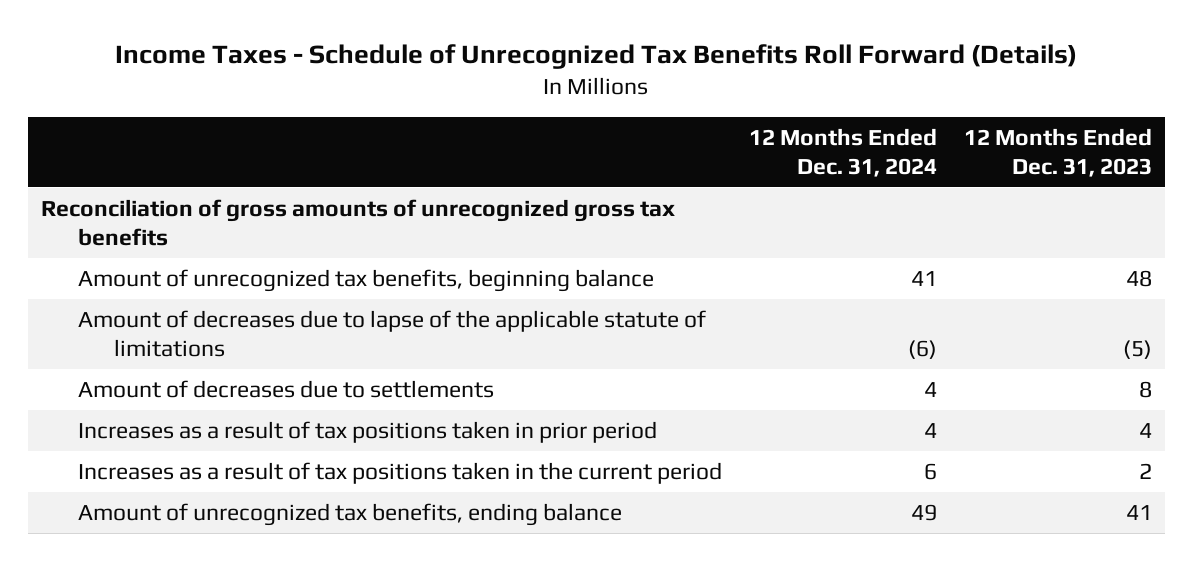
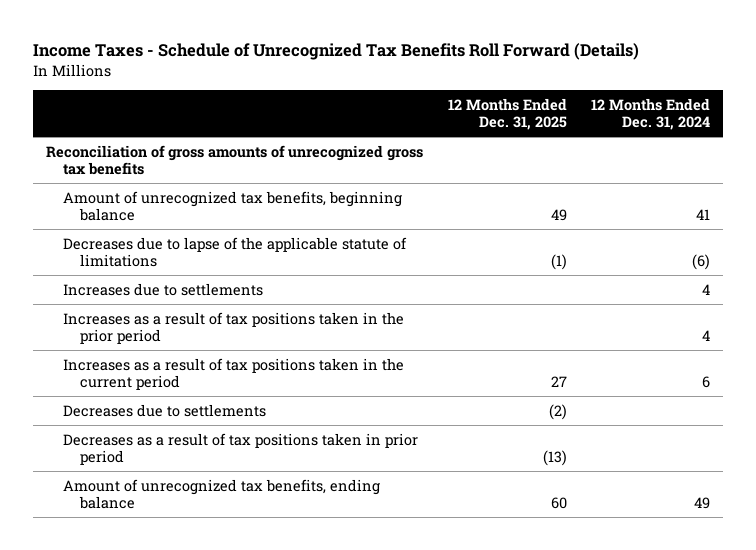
[963,128,1152,177] 12 Months Ended Dec. 31, 2023 -> none
none -> [447,97,567,131] 12 Months Ended Dec. 31, 2025
[77,379,494,398] Amount of decreases due to settlements -> none
[77,309,706,357] Amount of decreases due to lapse of the applicable statute of limitations -> [62,236,407,268] Decreases due to lapse of the applicable statute of limitations
none -> [62,282,263,296] Increases due to settlements
[77,420,657,443] Increases as a result of tax positions taken in prior period -> [62,311,404,345] Increases as a result of tax positions taken in the prior period
none -> [62,403,266,417] Decreases due to settlements
none -> [62,432,418,466] Decreases as a result of tax positions taken in prior period

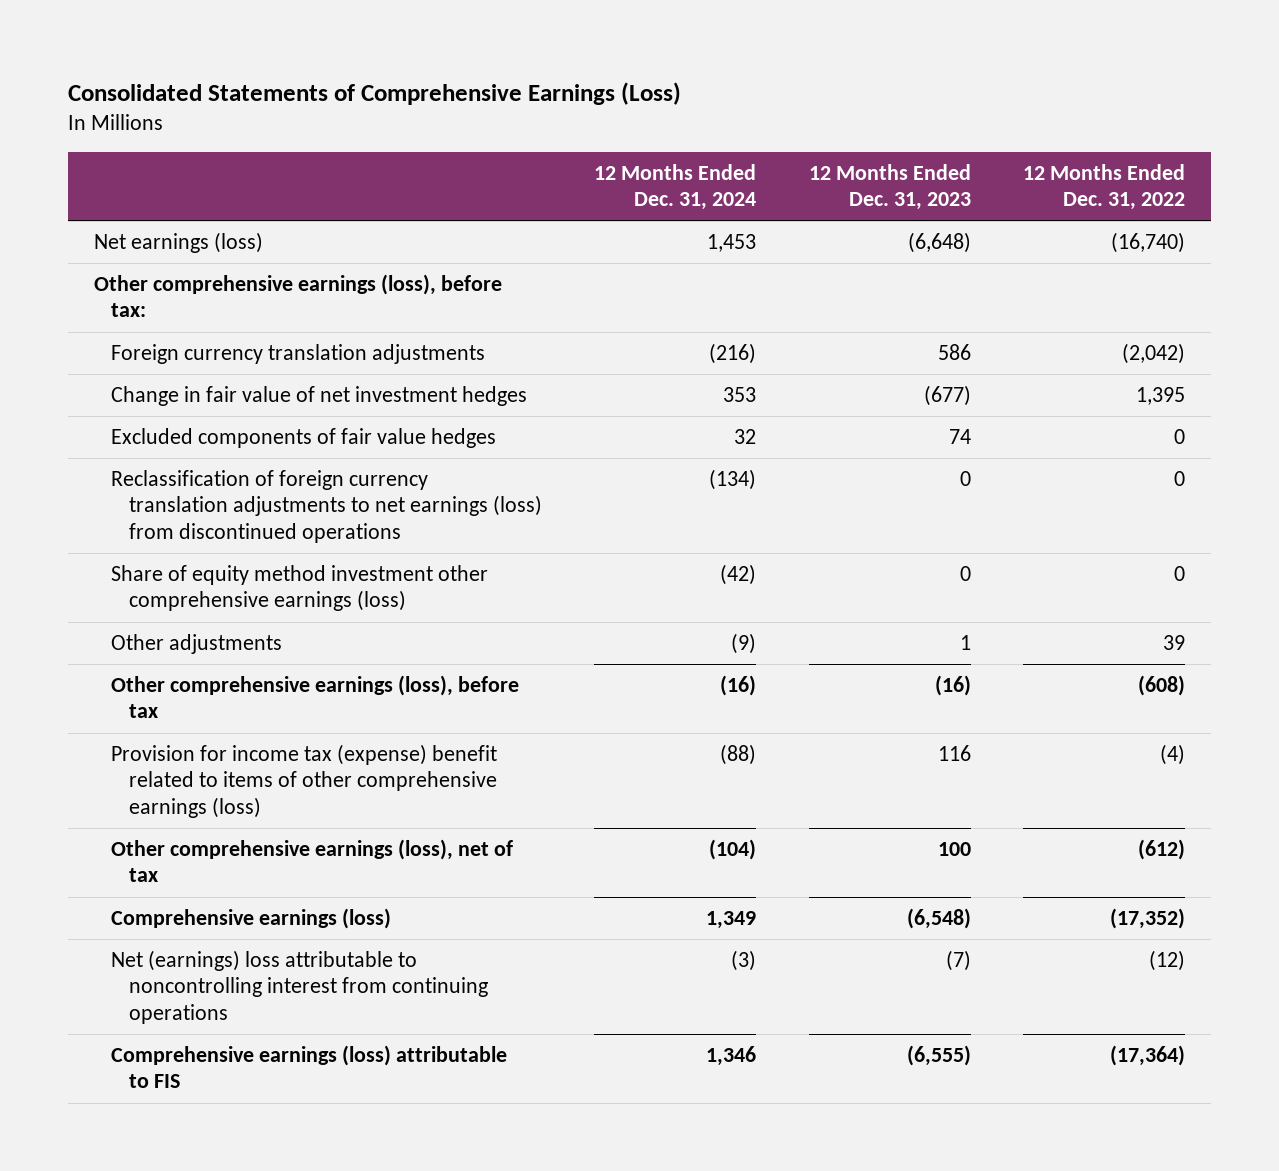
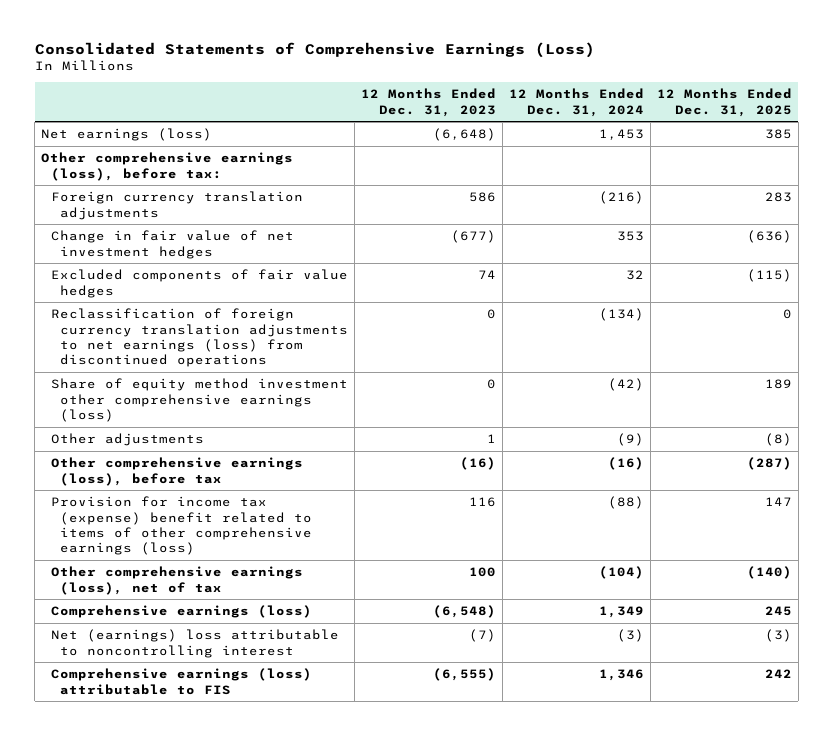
[1023,163,1186,211] 12 Months Ended Dec. 31, 2022 -> none
none -> [656,88,792,117] 12 Months Ended Dec. 31, 2025
[111,950,489,1024] Net (earnings) loss attributable to noncontrolling interest from continuing operations -> [50,629,339,658] Net (earnings) loss attributable to noncontrolling interest

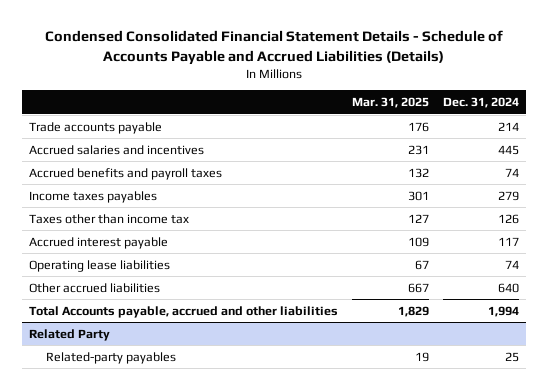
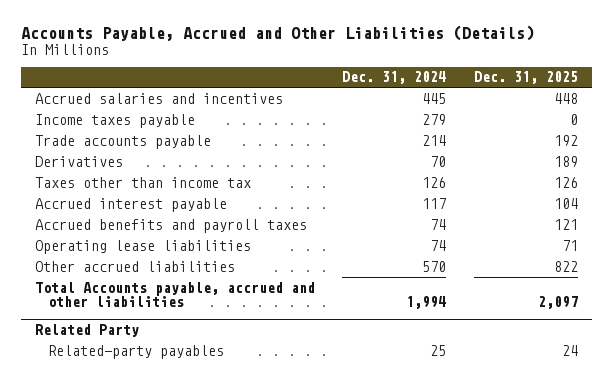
[44,30,503,65] Condensed Consolidated Financial Statement Details - Schedule of Accounts Payable and Accrued Liabilities (Details) -> [20,24,534,41] Accounts Payable, Accrued and Other Liabilities (Details)
[351,97,429,109] Mar. 31, 2025 -> none
none -> [474,71,579,85] Dec. 31, 2025
[28,190,157,203] Income taxes payables -> [34,113,195,128] Income taxes payable
[28,121,162,134] Trade accounts payable -> [34,134,211,149] Trade accounts payable
none -> [34,155,123,167] Derivatives
[28,167,222,180] Accrued benefits and payroll taxes -> [34,218,307,233] Accrued benefits and payroll taxes
[497,282,519,293] 640 -> [422,260,447,272] 570

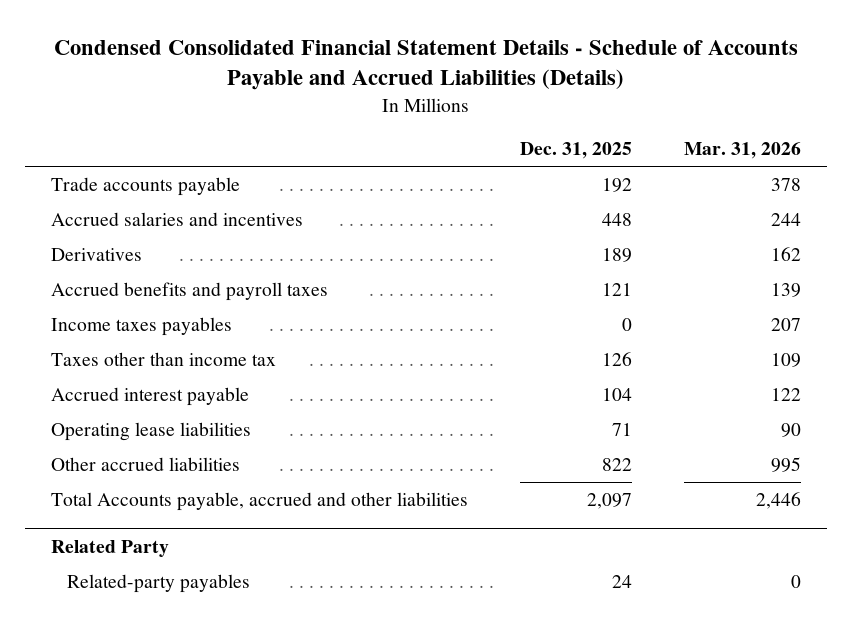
[20,24,534,41] Accounts Payable, Accrued and Other Liabilities (Details) -> [53,39,798,91] Condensed Consolidated Financial Statement Details - Schedule of Accounts Payable and Accrued Liabilities (Details)
[342,71,447,85] Dec. 31, 2024 -> none
none -> [684,142,802,160] Mar. 31, 2026
[34,113,195,128] Income taxes payable -> none
[34,92,283,104] Accrued salaries and incentives -> [50,212,303,227] Accrued salaries and incentives
[34,218,307,233] Accrued benefits and payroll taxes -> [50,282,328,302] Accrued benefits and payroll taxes
none -> [50,317,232,337] Income taxes payables

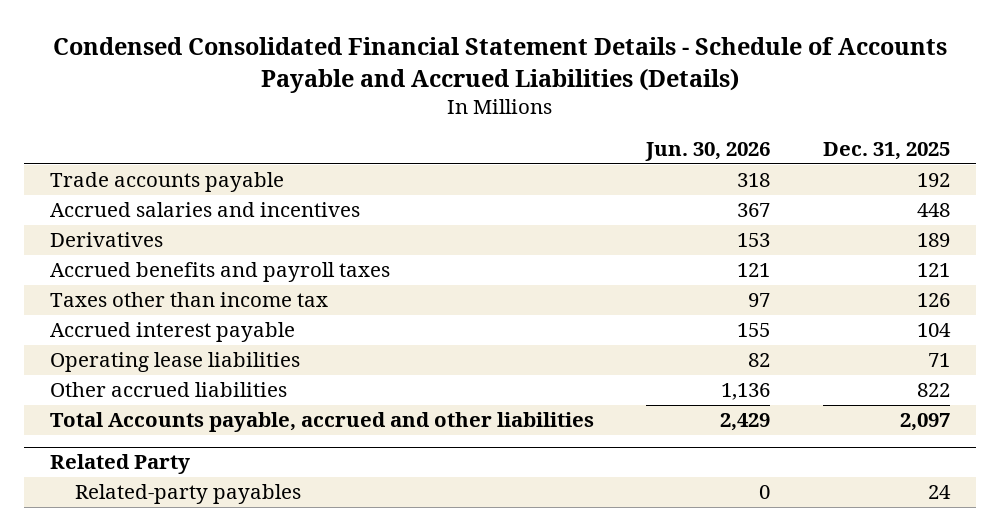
[684,142,802,160] Mar. 31, 2026 -> none
none -> [645,142,771,162] Jun. 30, 2026
[50,317,232,337] Income taxes payables -> none

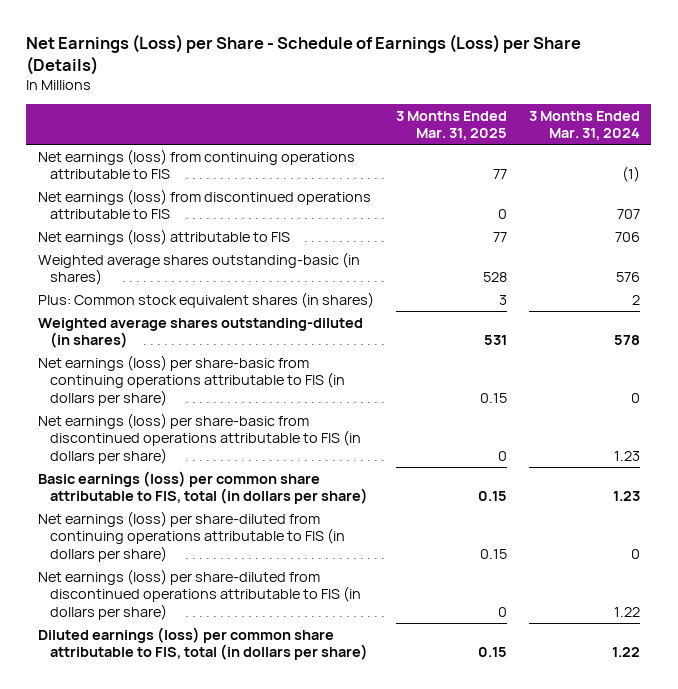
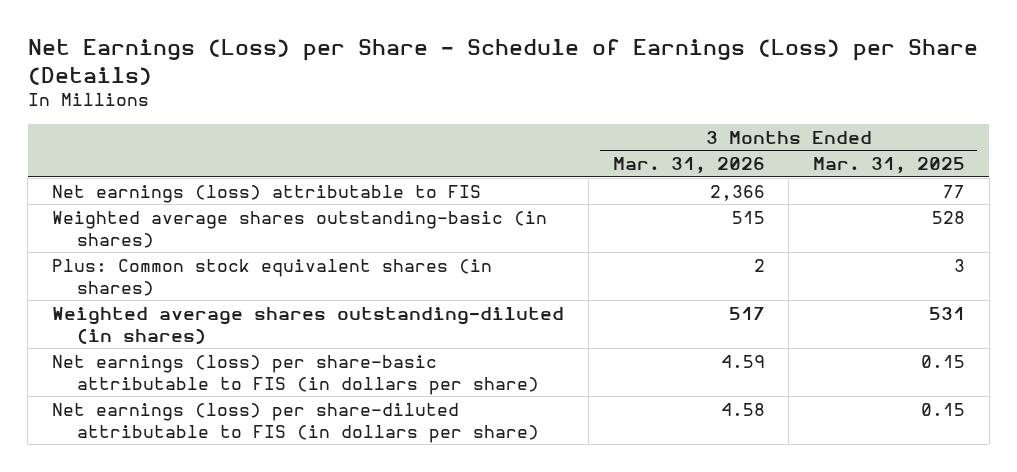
[529,110,641,141] 3 Months Ended Mar. 31, 2024 -> none
none -> [612,157,765,175] Mar. 31, 2026
[37,148,355,180] Net earnings (loss) from continuing operations attributable to FIS -> none
[37,188,371,220] Net earnings (loss) from discontinued operations attributable to FIS -> none
[37,354,346,406] Net earnings (loss) per share-basic from continuing operations attributable to FIS (in dollars per share) -> none
[37,412,362,464] Net earnings (loss) per share-basic from discontinued operations attributable to FIS (in dollars per share) -> none
[37,510,346,562] Net earnings (loss) per share-diluted from continuing operations attributable to FIS (in dollars per share) -> none
[37,568,362,620] Net earnings (loss) per share-diluted from discontinued operations attributable to FIS (in dollars per share) -> none
[37,470,369,505] Basic earnings (loss) per common share attributable to FIS, total (in dollars per share) -> [51,354,540,395] Net earnings (loss) per share-basic attributable to FIS (in dollars per share)
[37,626,369,661] Diluted earnings (loss) per common share attributable to FIS, total (in dollars per share) -> [51,402,540,443] Net earnings (loss) per share-diluted attributable to FIS (in dollars per share)

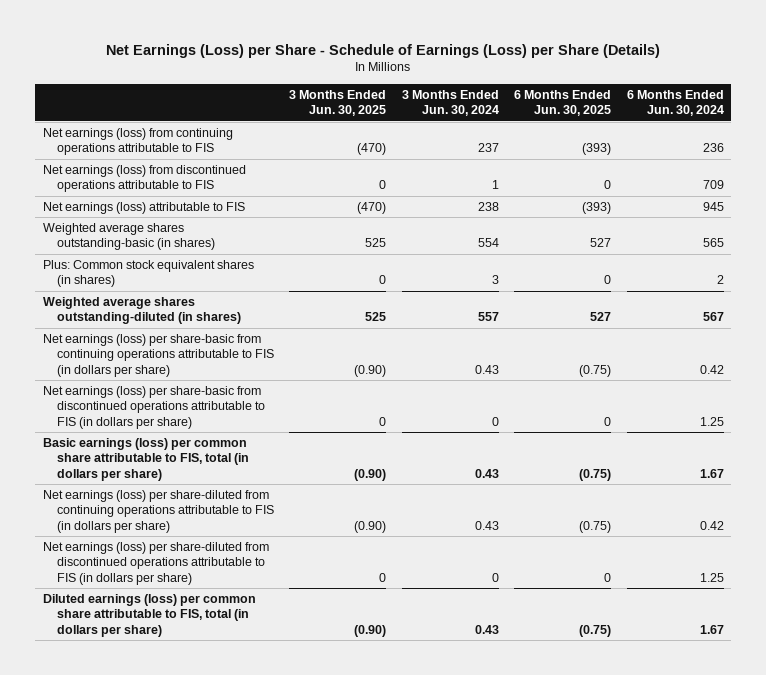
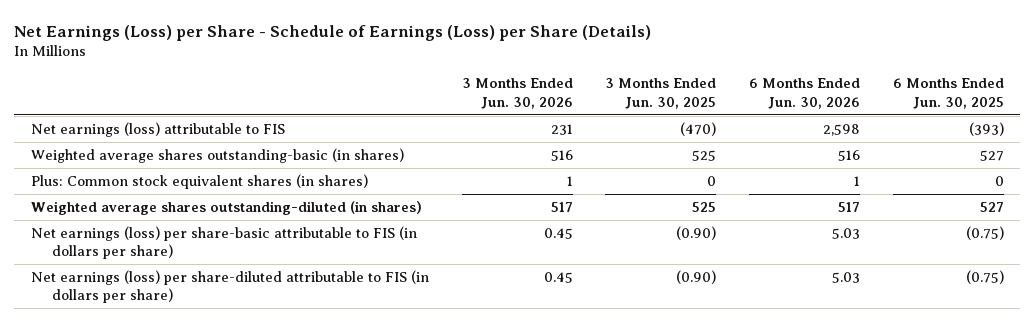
[401,89,499,117] 3 Months Ended Jun. 30, 2024 -> none
[626,89,724,117] 6 Months Ended Jun. 30, 2024 -> none
none -> [461,78,573,109] 3 Months Ended Jun. 30, 2026
none -> [748,78,860,109] 6 Months Ended Jun. 30, 2026
[42,127,233,156] Net earnings (loss) from continuing operations attributable to FIS -> none
[42,164,246,193] Net earnings (loss) from discontinued operations attributable to FIS -> none
[42,333,275,377] Net earnings (loss) per share-basic from continuing operations attributable to FIS (in dollars per share) -> none
[42,385,266,429] Net earnings (loss) per share-basic from discontinued operations attributable to FIS (in dollars per share) -> none
[42,489,275,533] Net earnings (loss) per share-diluted from continuing operations attributable to FIS (in dollars per share) -> none
[42,541,269,585] Net earnings (loss) per share-diluted from discontinued operations attributable to FIS (in dollars per share) -> none
[42,437,250,481] Basic earnings (loss) per common share attributable to FIS, total (in dollars per share) -> [30,225,417,260] Net earnings (loss) per share-basic attributable to FIS (in dollars per share)
[42,593,256,637] Diluted earnings (loss) per common share attributable to FIS, total (in dollars per share) -> [30,269,429,304] Net earnings (loss) per share-diluted attributable to FIS (in dollars per share)

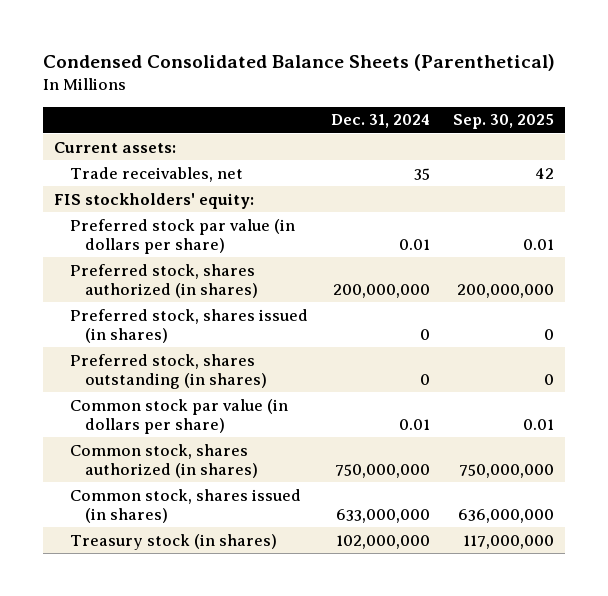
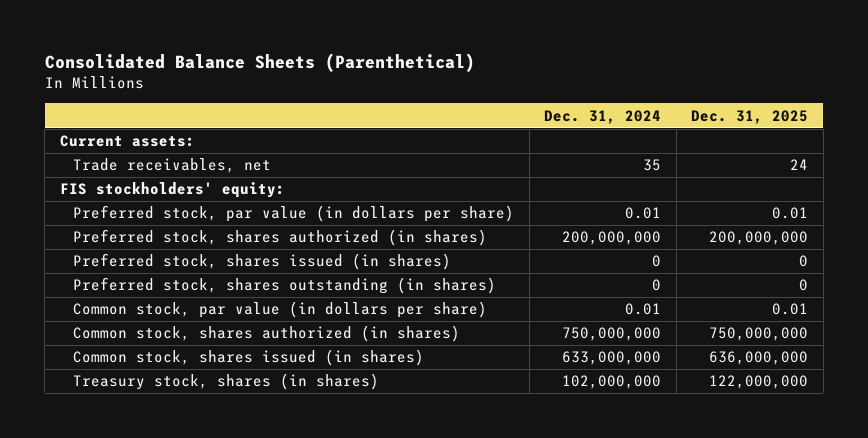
[42,54,555,72] Condensed Consolidated Balance Sheets (Parenthetical) -> [44,53,475,73] Consolidated Balance Sheets (Parenthetical)
[452,114,554,130] Sep. 30, 2025 -> none
none -> [691,109,809,124] Dec. 31, 2025
[69,218,295,254] Preferred stock par value (in dollars per share) -> [73,205,515,223] Preferred stock, par value (in dollars per share)
[69,398,288,434] Common stock par value (in dollars per share) -> [73,301,488,319] Common stock, par value (in dollars per share)
[69,533,277,550] Treasury stock (in shares) -> [73,373,380,391] Treasury stock, shares (in shares)

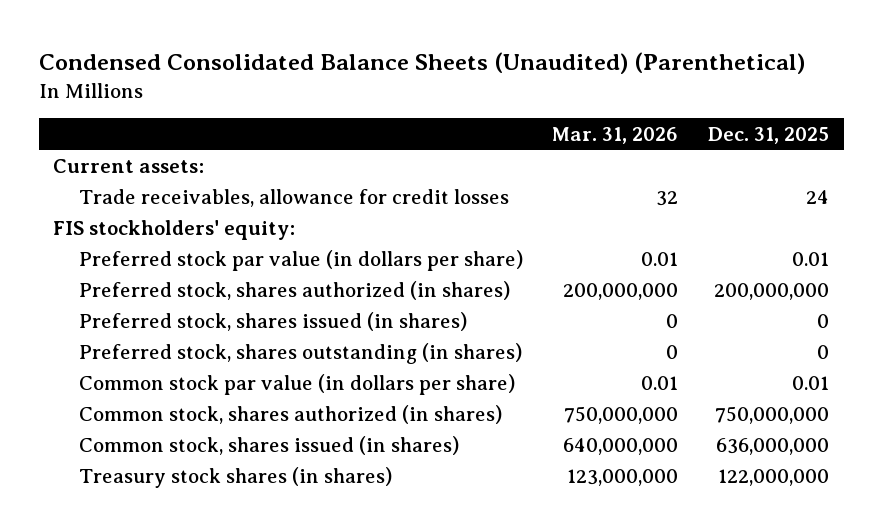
[44,53,475,73] Consolidated Balance Sheets (Parenthetical) -> [38,52,805,75] Condensed Consolidated Balance Sheets (Unaudited) (Parenthetical)
[544,109,662,124] Dec. 31, 2024 -> none
none -> [552,126,679,144] Mar. 31, 2026
[73,158,272,174] Trade receivables, net -> [78,188,509,207] Trade receivables, allowance for credit losses
[73,205,515,223] Preferred stock, par value (in dollars per share) -> [78,249,523,271] Preferred stock par value (in dollars per share)
[73,301,488,319] Common stock, par value (in dollars per share) -> [78,373,515,395] Common stock par value (in dollars per share)
[73,373,380,391] Treasury stock, shares (in shares) -> [78,466,392,488] Treasury stock shares (in shares)

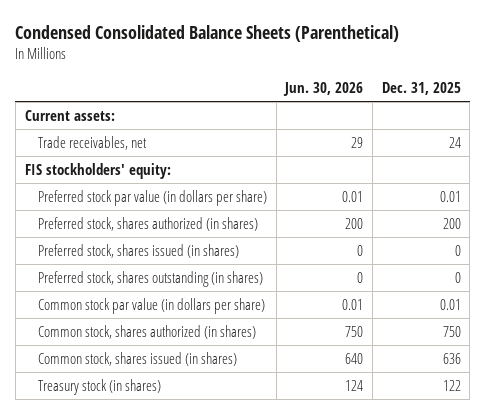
[38,52,805,75] Condensed Consolidated Balance Sheets (Unaudited) (Parenthetical) -> [15,24,400,42] Condensed Consolidated Balance Sheets (Parenthetical)
[552,126,679,144] Mar. 31, 2026 -> none
none -> [283,81,364,96] Jun. 30, 2026
[78,188,509,207] Trade receivables, allowance for credit losses -> [38,135,148,150] Trade receivables, net
[713,282,829,300] 200,000,000 -> [442,217,461,229] 200
[714,405,829,424] 750,000,000 -> [442,325,461,337] 750
[715,437,829,455] 636,000,000 -> [442,352,461,364] 636
[78,466,392,488] Treasury stock shares (in shares) -> [38,378,162,395] Treasury stock (in shares)
[717,468,829,486] 122,000,000 -> [442,379,461,391] 122

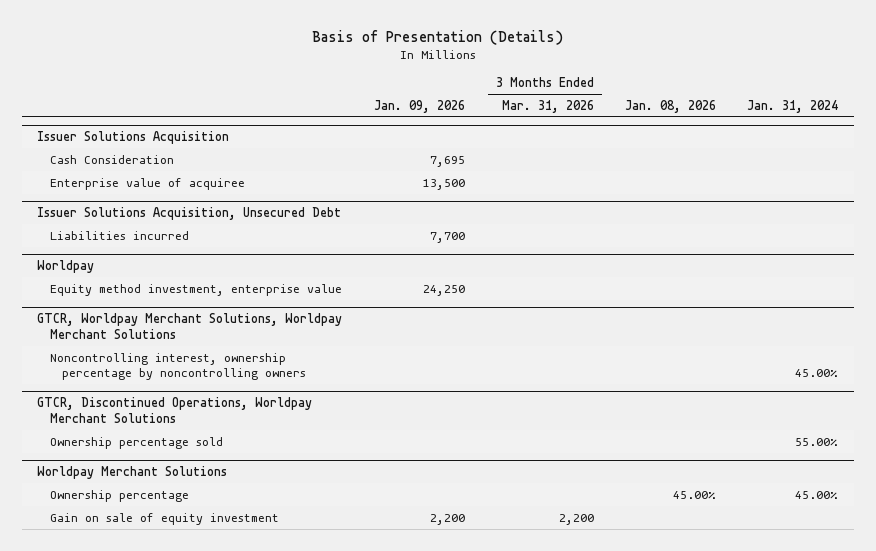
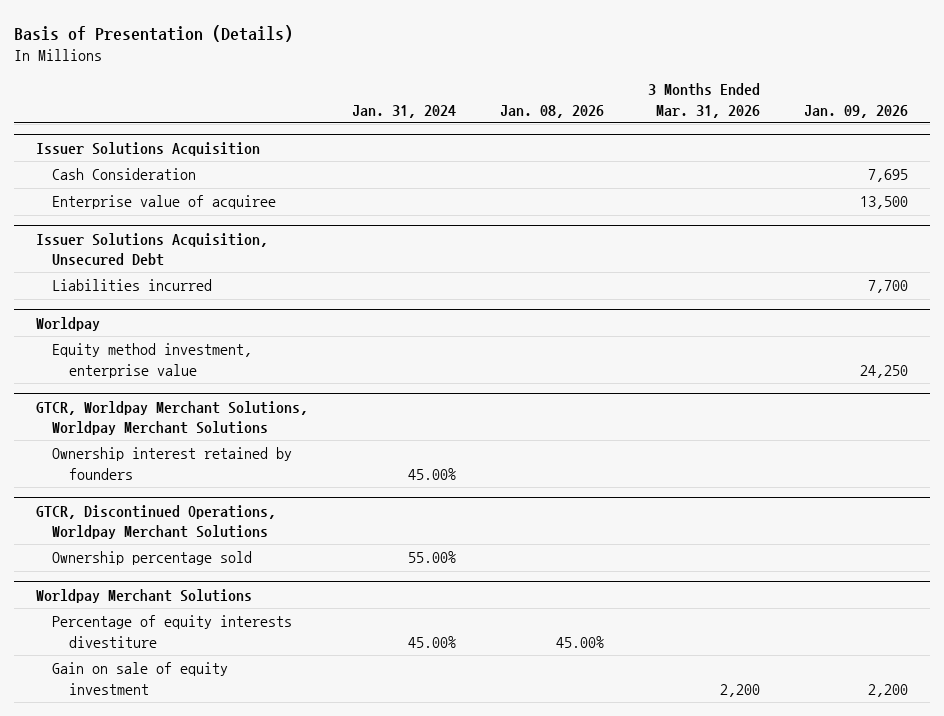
[49,352,306,381] Noncontrolling interest, ownership percentage by noncontrolling owners -> [52,447,293,480] Ownership interest retained by founders
[49,489,189,502] Ownership percentage -> [52,615,293,648] Percentage of equity interests divestiture

